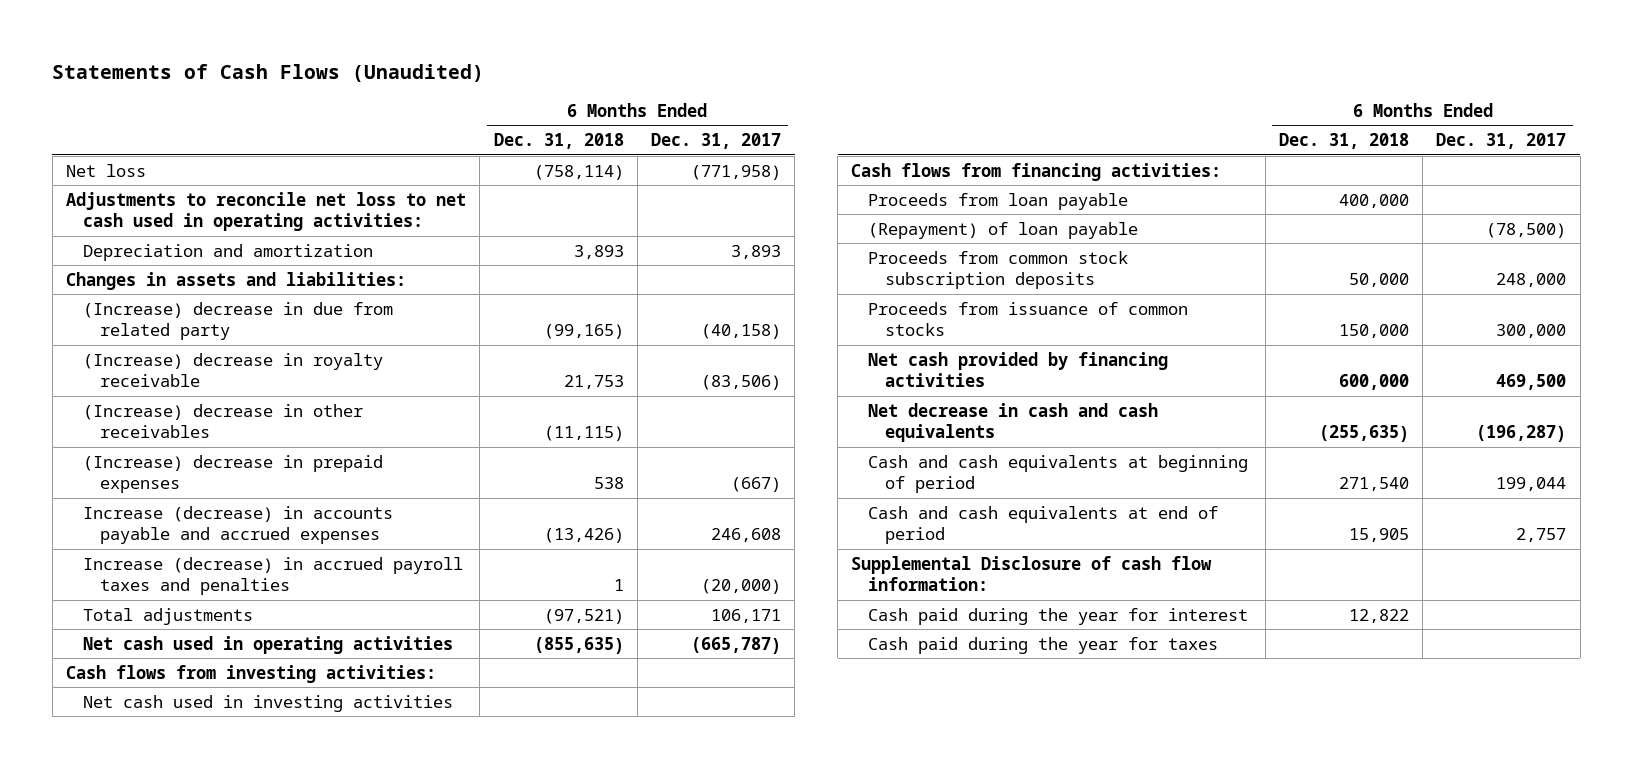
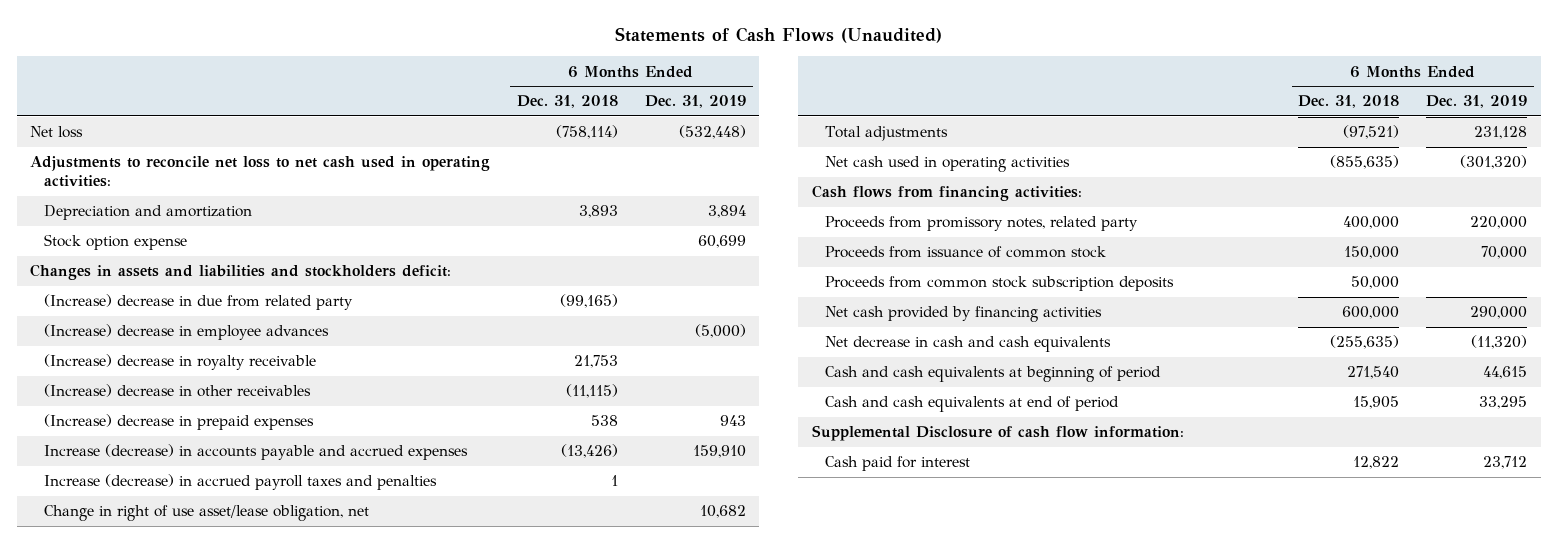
[651,133,782,150] Dec. 31, 2017 -> none
none -> [644,95,746,109] Dec. 31, 2019
none -> [43,234,187,251] Stock option expense
[66,271,407,290] Changes in assets and liabilities: -> [30,264,452,281] Changes in assets and liabilities and stockholders deficit:
none -> [43,324,329,341] (Increase) decrease in employee advances
none -> [43,505,369,522] Change in right of use asset/lease obligation, net
[66,664,437,683] Cash flows from investing activities: -> none
[82,694,453,712] Net cash used in investing activities -> none
[868,192,1129,210] Proceeds from loan payable -> none
[868,221,1139,239] (Repayment) of loan payable -> none
none -> [825,216,1139,232] Proceeds from promissory notes, related party
none -> [825,246,1107,259] Proceeds from issuance of common stock
[868,301,1189,337] Proceeds from issuance of common stocks -> none
[868,636,1219,654] Cash paid during the year for taxes -> none
[868,607,1249,625] Cash paid during the year for interest -> [825,456,971,472] Cash paid for interest

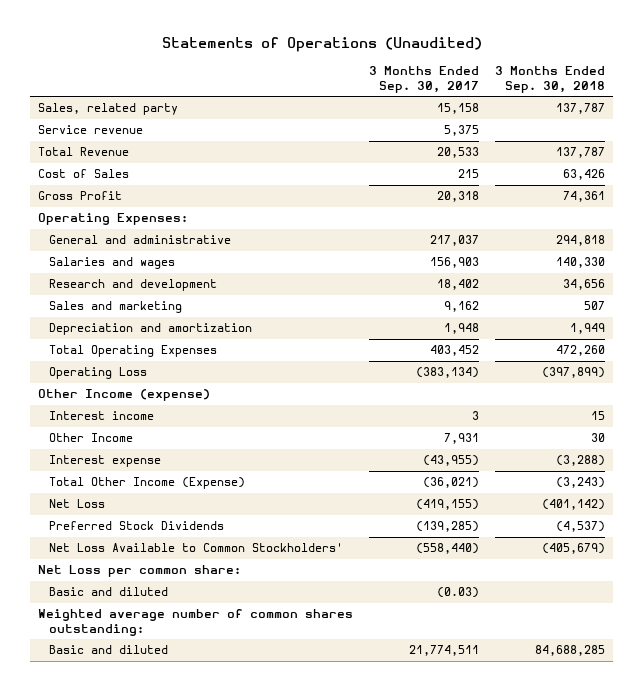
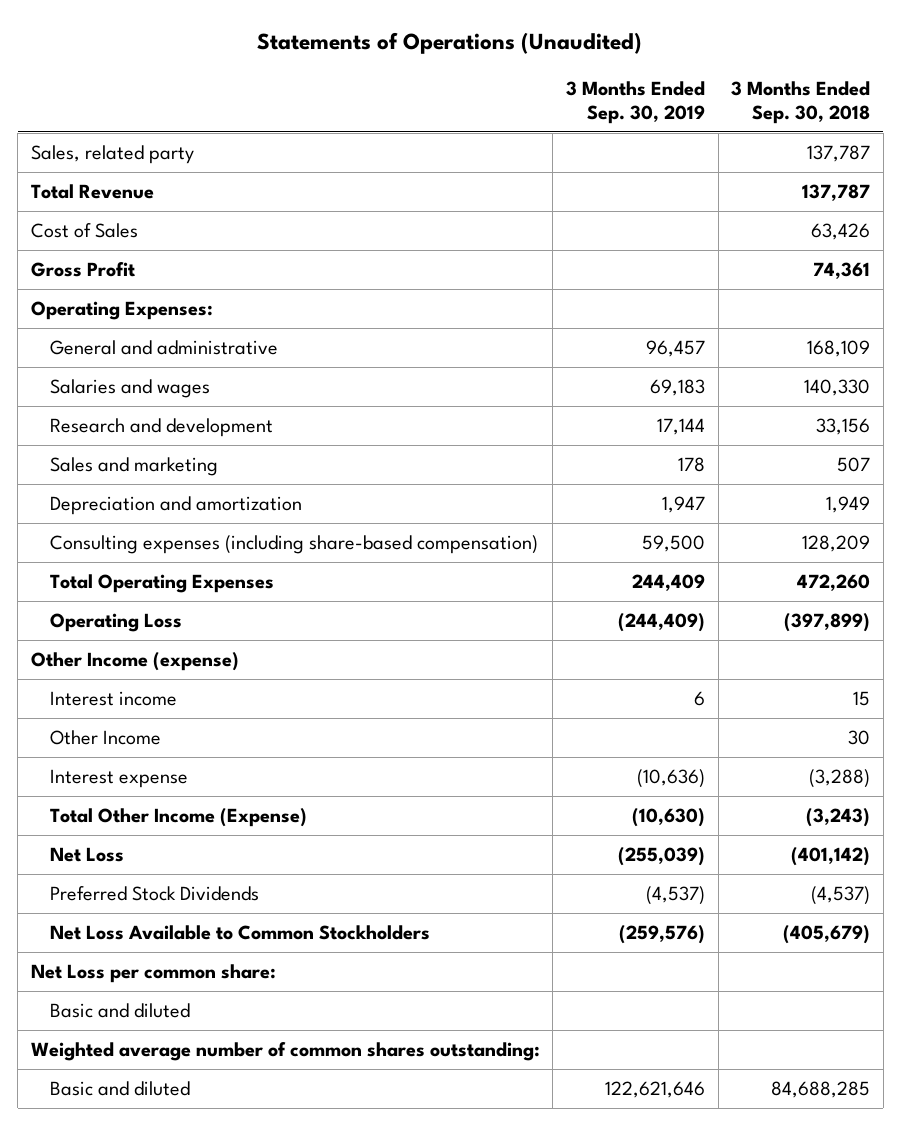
[369,66,480,93] 3 Months Ended Sep. 30, 2017 -> none
none -> [565,81,705,124] 3 Months Ended Sep. 30, 2019
[38,125,144,135] Service revenue -> none
[556,235,606,247] 294,818 -> [807,340,871,358] 168,109
[563,279,606,291] 34,656 -> [816,418,871,436] 33,156
none -> [49,535,538,555] Consulting expenses (including share-based compensation)
[49,543,344,553] Net Loss Available to Common Stockholders' -> [49,925,430,941] Net Loss Available to Common Stockholders

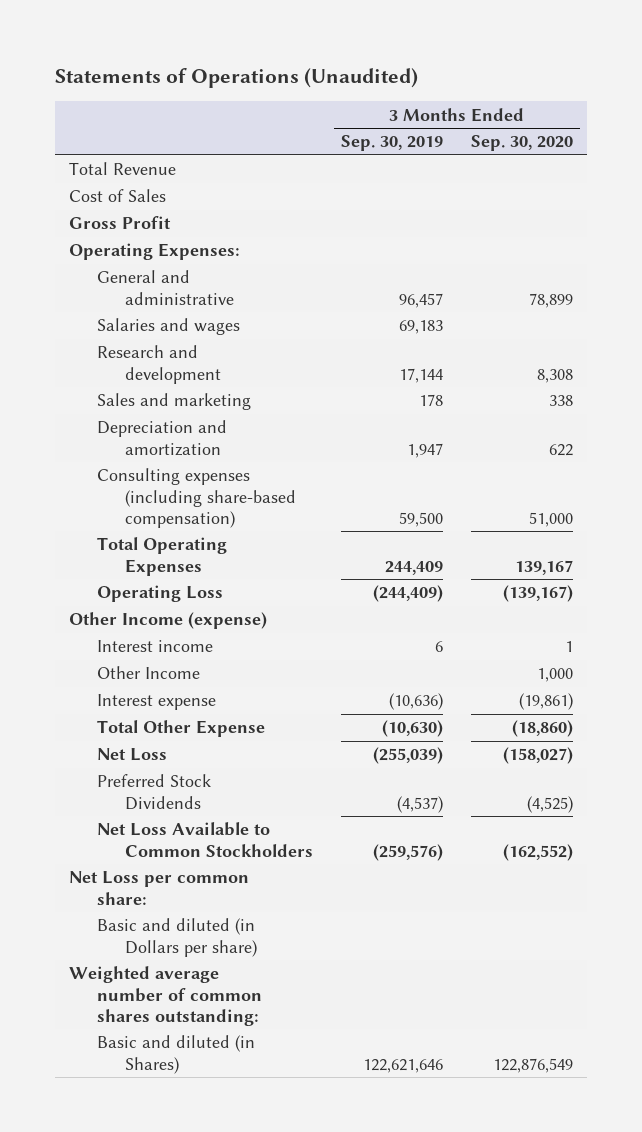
[731,81,871,124] 3 Months Ended Sep. 30, 2018 -> none
none -> [471,135,574,152] Sep. 30, 2020
[30,145,194,165] Sales, related party -> none
[49,808,307,828] Total Other Income (Expense) -> [96,720,265,738] Total Other Expense
[49,1003,190,1019] Basic and diluted -> [96,918,257,957] Basic and diluted (in Dollars per share)
[49,1081,190,1097] Basic and diluted -> [96,1035,255,1074] Basic and diluted (in Shares)

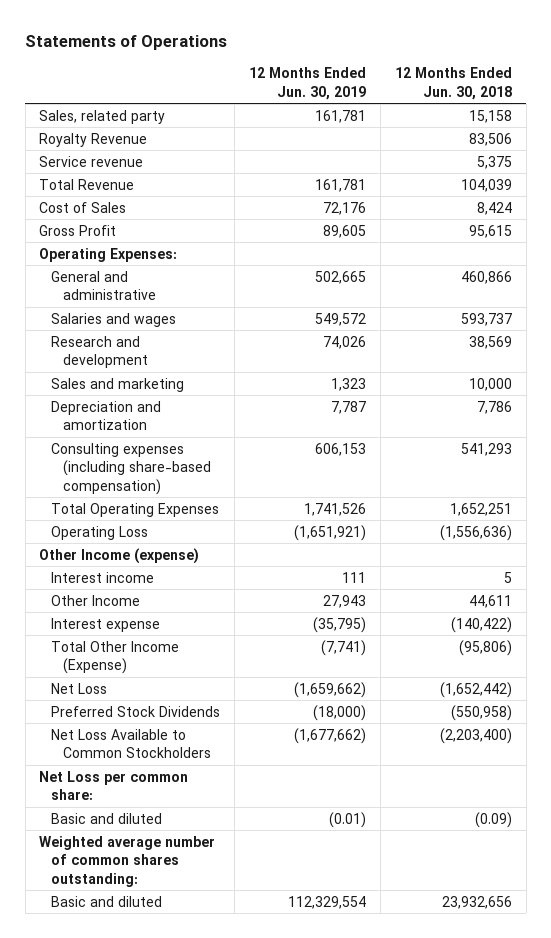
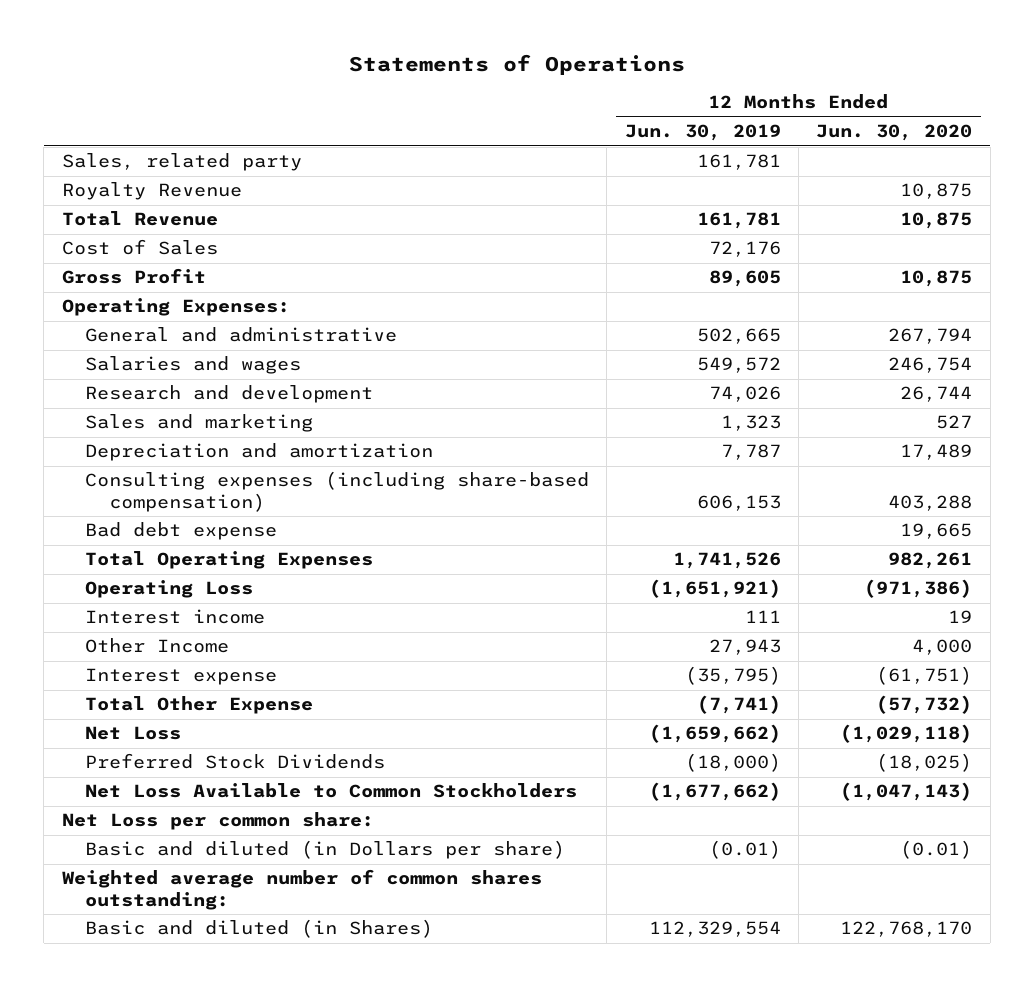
[394,67,512,100] 12 Months Ended Jun. 30, 2018 -> none
none -> [816,124,973,142] Jun. 30, 2020
[39,155,144,167] Service revenue -> none
none -> [85,522,278,541] Bad debt expense
[39,547,200,564] Other Income (expense) -> none
[51,640,180,675] Total Other Income (Expense) -> [85,696,314,715] Total Other Expense
[51,812,163,824] Basic and diluted -> [85,840,566,860] Basic and diluted (in Dollars per share)
[51,895,163,907] Basic and diluted -> [85,919,434,939] Basic and diluted (in Shares)

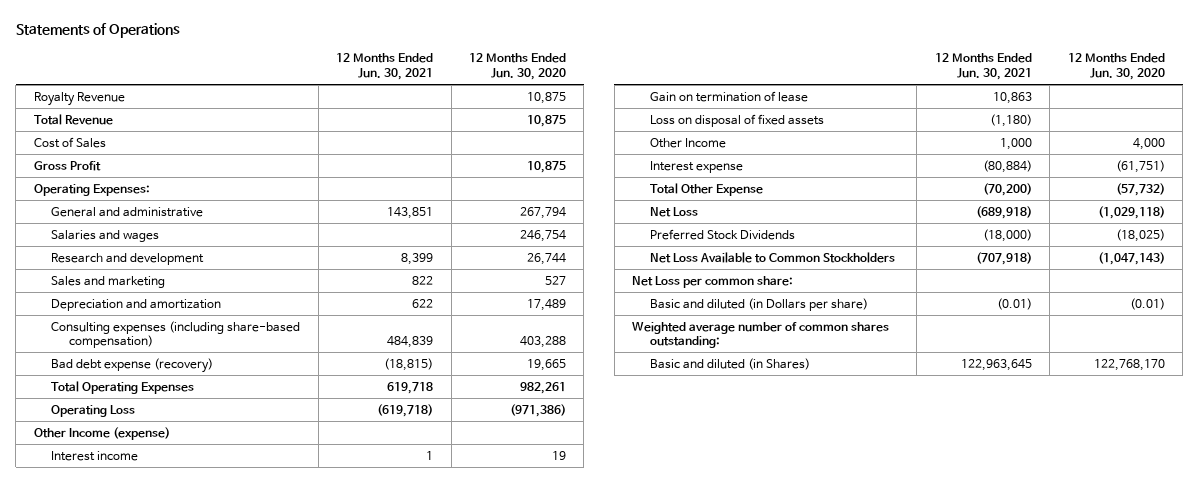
[624,124,781,142] Jun. 30, 2019 -> none
none -> [336,53,434,80] 12 Months Ended Jun. 30, 2021
[61,153,302,172] Sales, related party -> none
[85,522,278,541] Bad debt expense -> [51,357,214,373] Bad debt expense (recovery)
none -> [33,426,170,440] Other Income (expense)
none -> [650,90,809,102] Gain on termination of lease
none -> [650,113,825,127] Loss on disposal of fixed assets

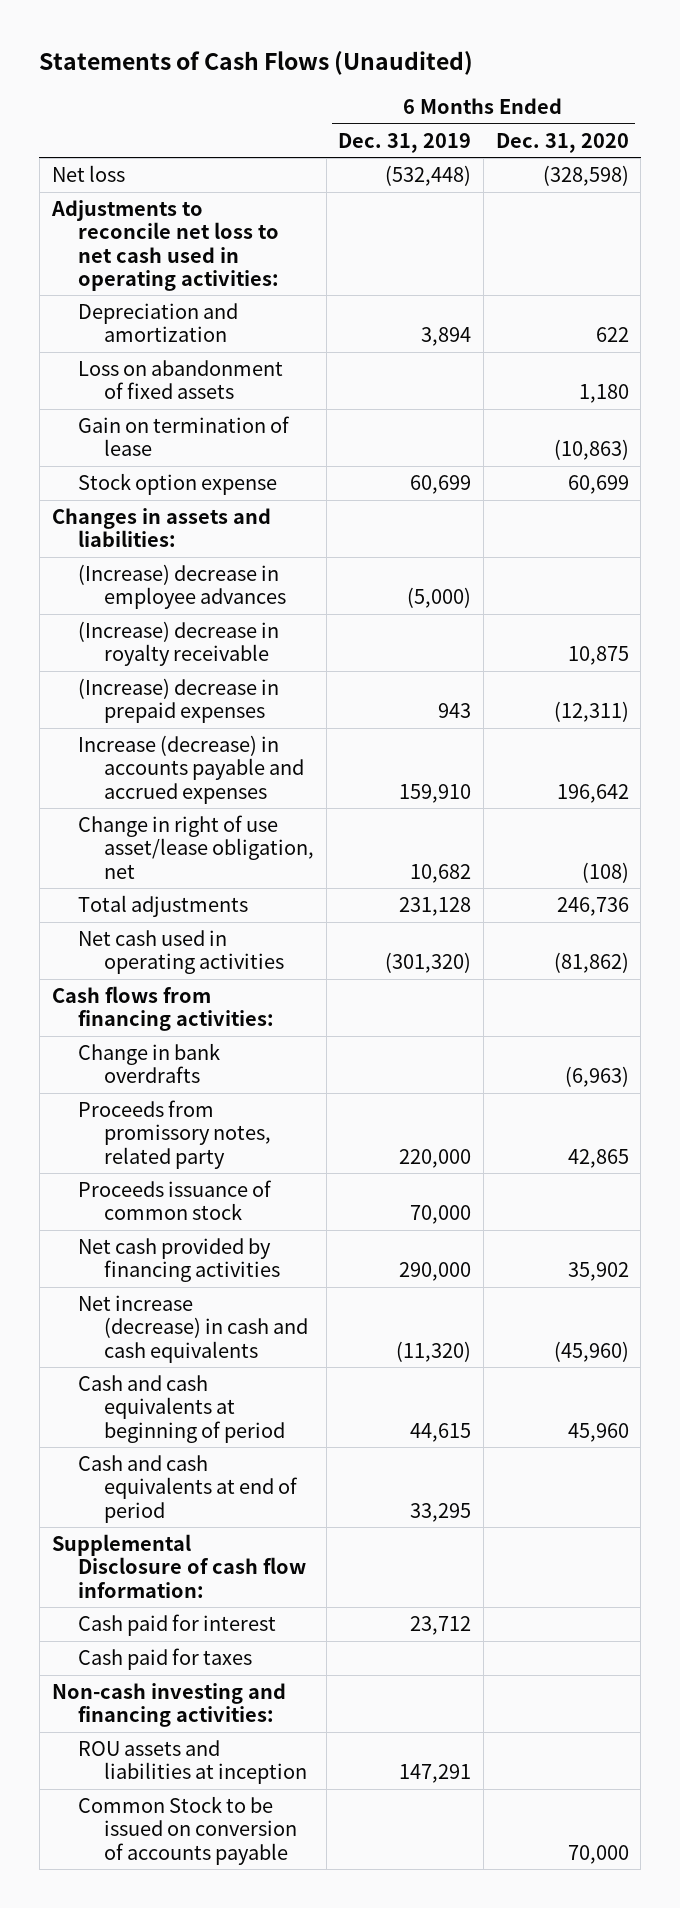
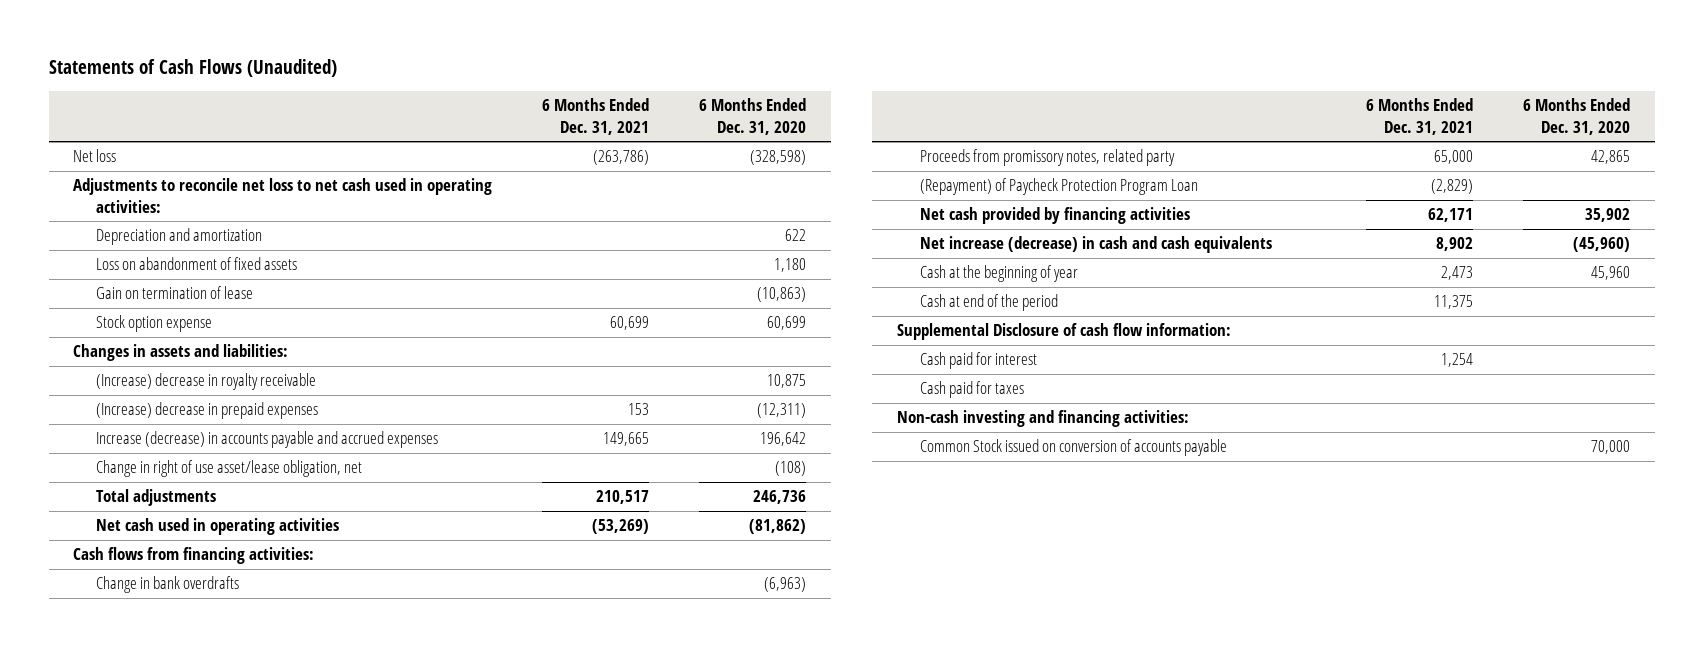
[338,132,472,153] Dec. 31, 2019 -> none
none -> [542,98,650,135] 6 Months Ended Dec. 31, 2021
[77,564,286,610] (Increase) decrease in employee advances -> none
[77,1180,272,1221] Proceeds issuance of common stock -> none
none -> [919,178,1198,196] (Repayment) of Paycheck Protection Program Loan
[77,1375,285,1443] Cash and cash equivalents at beginning of period -> [919,265,1078,283] Cash at the beginning of year
[77,1455,298,1523] Cash and cash equivalents at end of period -> [919,294,1058,312] Cash at end of the period
[77,1740,307,1785] ROU assets and liabilities at inception -> none
[77,1796,297,1865] Common Stock to be issued on conversion of accounts payable -> [919,439,1227,457] Common Stock issued on conversion of accounts payable

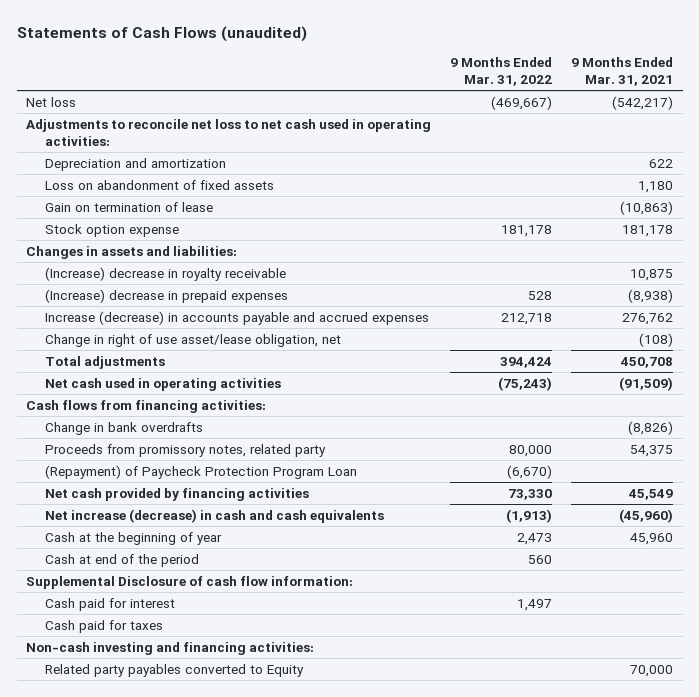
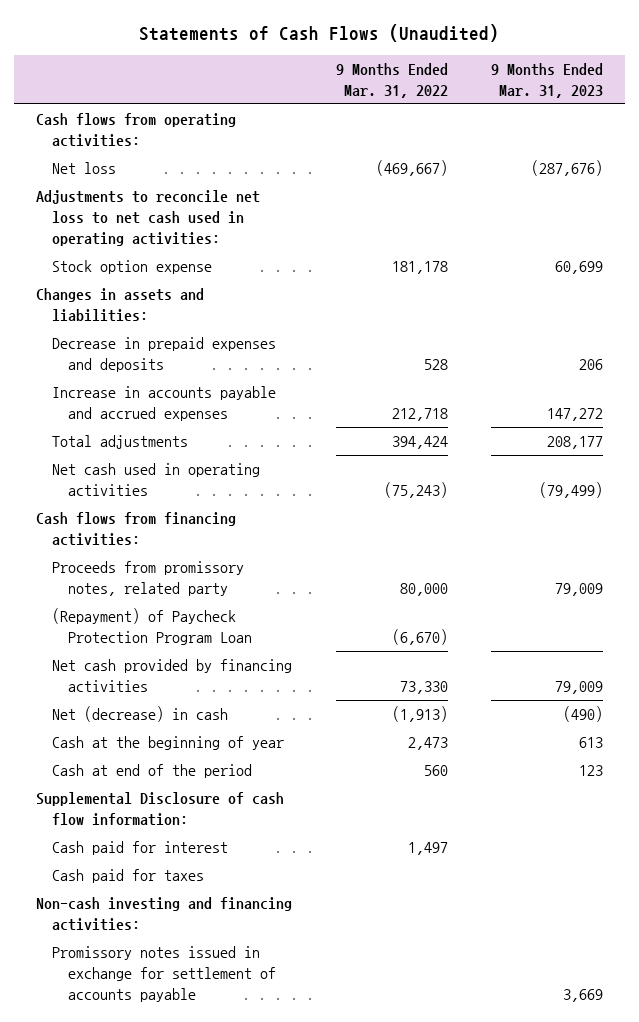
[16,25,307,42] Statements of Cash Flows (unaudited) -> [139,23,500,42] Statements of Cash Flows (Unaudited)
[571,56,674,87] 9 Months Ended Mar. 31, 2021 -> none
none -> [491,63,604,98] 9 Months Ended Mar. 31, 2023
none -> [35,113,236,148] Cash flows from operating activities:
[45,157,227,171] Depreciation and amortization -> none
[45,179,275,190] Loss on abandonment of fixed assets -> none
[45,201,214,212] Gain on termination of lease -> none
[45,266,287,281] (Increase) decrease in royalty receivable -> none
[45,333,342,347] Change in right of use asset/lease obligation, net -> none
[45,288,289,303] (Increase) decrease in prepaid expenses -> [51,337,276,373] Decrease in prepaid expenses and deposits
[45,310,430,325] Increase (decrease) in accounts payable and accrued expenses -> [51,386,276,422] Increase in accounts payable and accrued expenses
[45,421,204,435] Change in bank overdrafts -> none
[45,508,385,523] Net increase (decrease) in cash and cash equivalents -> [51,706,228,723] Net (decrease) in cash
[45,663,305,677] Related party payables converted to Equity -> [51,946,277,1002] Promissory notes issued in exchange for settlement of accounts payable

